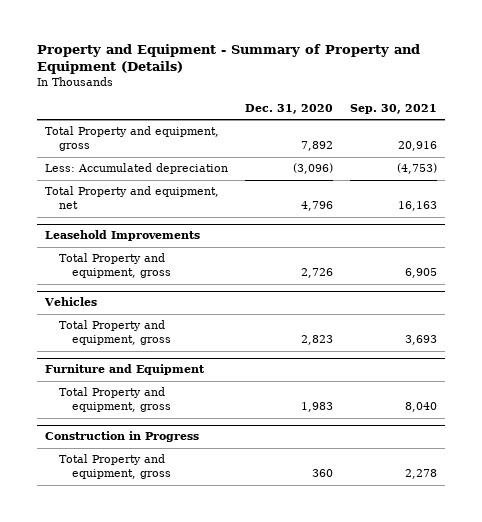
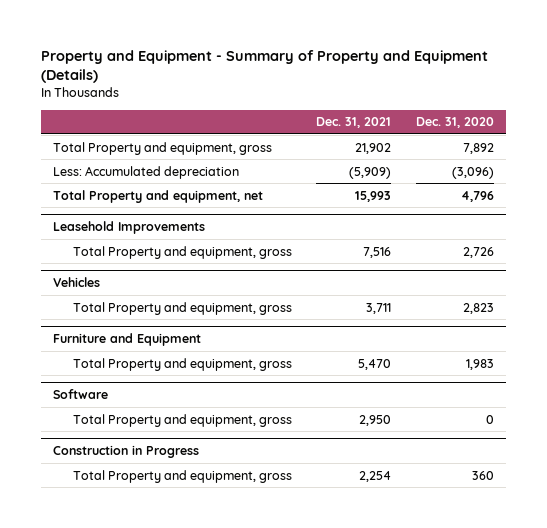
[349,104,437,115] Sep. 30, 2021 -> none
none -> [316,117,392,129] Dec. 31, 2021
none -> [53,389,109,400] Software
none -> [72,413,292,427] Total Property and equipment, gross

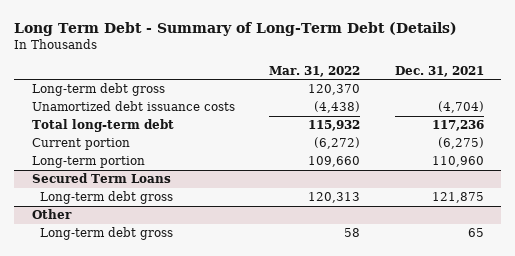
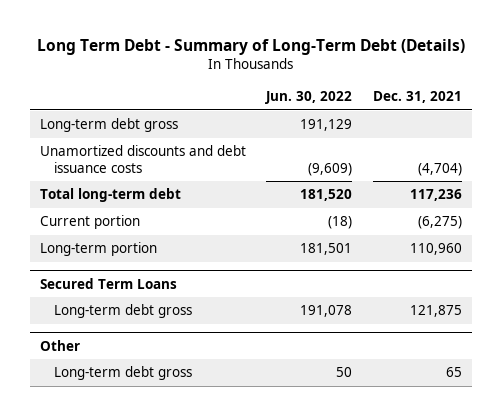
[269,65,361,77] Mar. 31, 2022 -> none
none -> [265,91,353,105] Jun. 30, 2022
[31,101,235,112] Unamortized debt issuance costs -> [40,145,247,173] Unamortized discounts and debt issuance costs

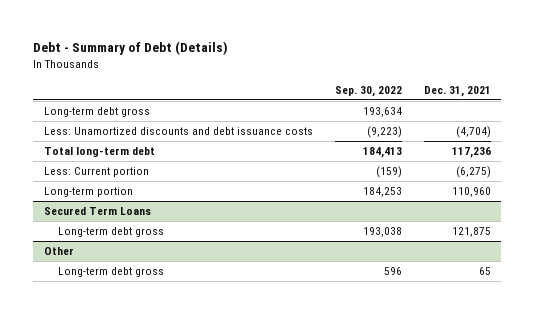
[36,39,465,56] Long Term Debt - Summary of Long-Term Debt (Details) -> [33,40,229,55] Debt - Summary of Debt (Details)
[265,91,353,105] Jun. 30, 2022 -> none
none -> [334,85,402,97] Sep. 30, 2022
[40,145,247,173] Unamortized discounts and debt issuance costs -> [44,127,314,136] Less: Unamortized discounts and debt issuance costs
[40,215,141,230] Current portion -> [44,167,150,178] Less: Current portion

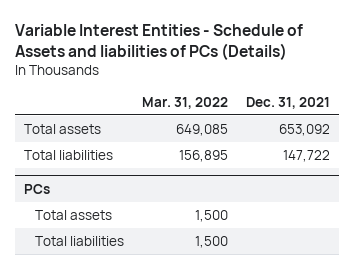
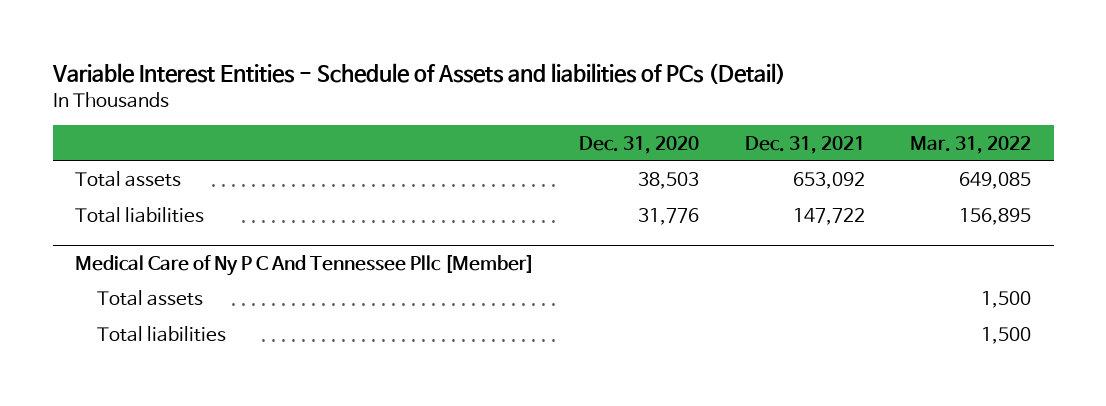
[15,24,304,61] Variable Interest Entities - Schedule of Assets and liabilities of PCs (Details) -> [51,63,786,85] Variable Interest Entities - Schedule of Assets and liabilities of PCs (Detail)
none -> [579,135,700,154] Dec. 31, 2020
[24,183,51,194] PCs -> [75,253,535,276] Medical Care of Ny P C And Tennessee Pllc [Member]

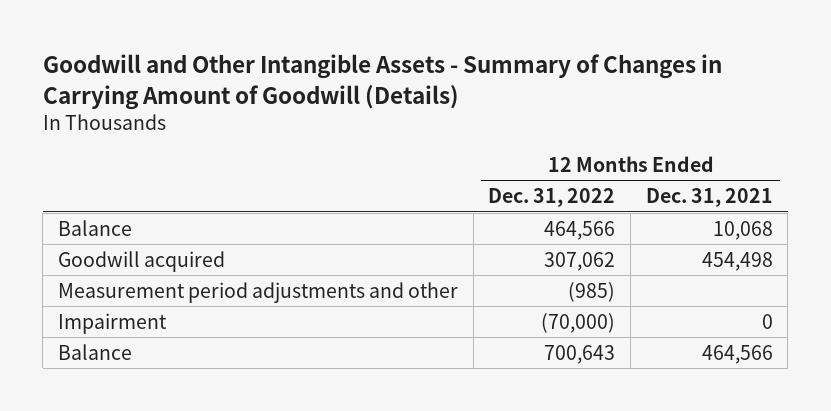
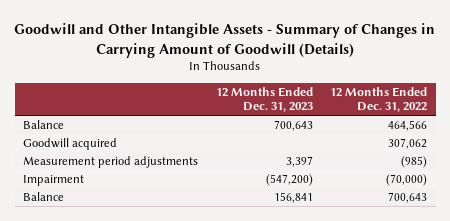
[645,188,773,208] Dec. 31, 2021 -> none
none -> [215,86,313,113] 12 Months Ended Dec. 31, 2023
[58,281,459,303] Measurement period adjustments and other -> [23,155,199,168] Measurement period adjustments

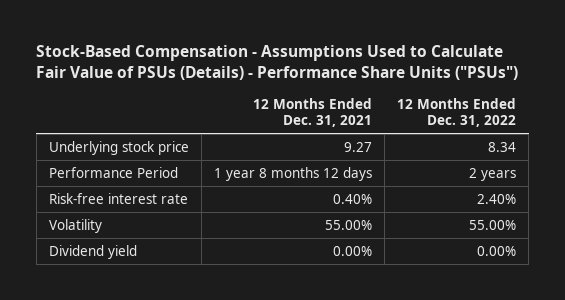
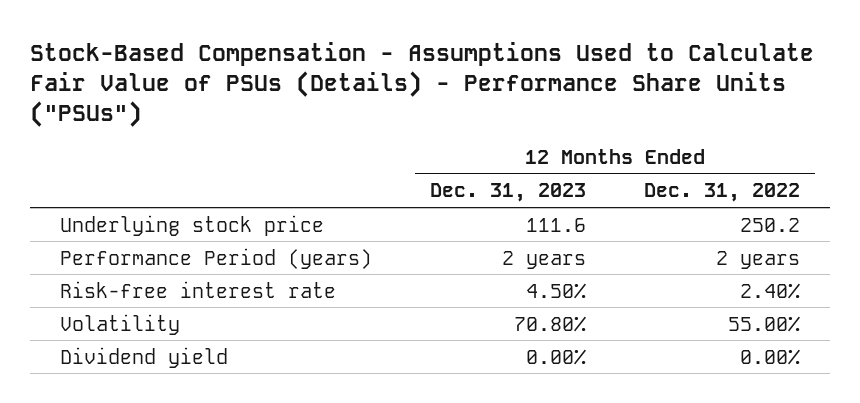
[252,97,372,128] 12 Months Ended Dec. 31, 2021 -> none
none -> [430,183,587,203] Dec. 31, 2023
[488,141,517,152] 8.34 -> [740,217,801,232] 250.2
[48,166,178,178] Performance Period -> [59,247,372,269] Performance Period (years)

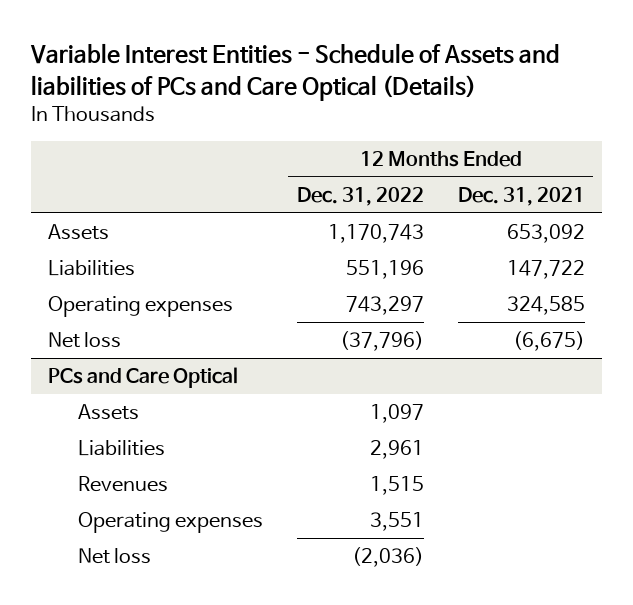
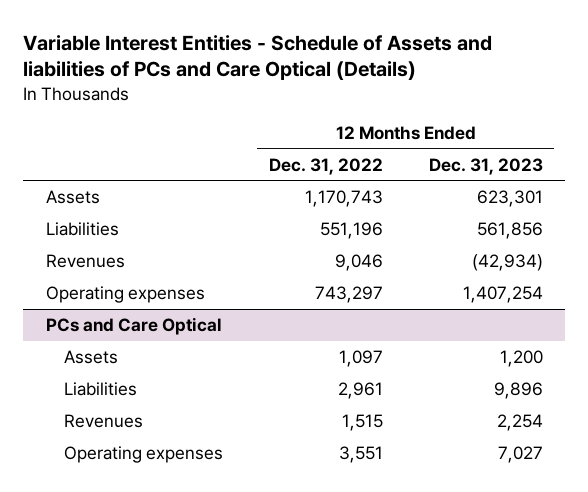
[457,187,585,207] Dec. 31, 2021 -> none
none -> [428,157,543,175] Dec. 31, 2023
none -> [45,253,125,268] Revenues
[47,332,121,349] Net loss -> none
[77,548,151,565] Net loss -> none

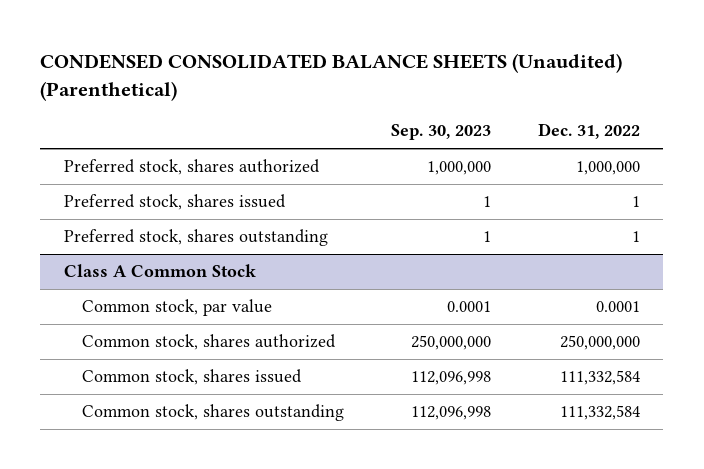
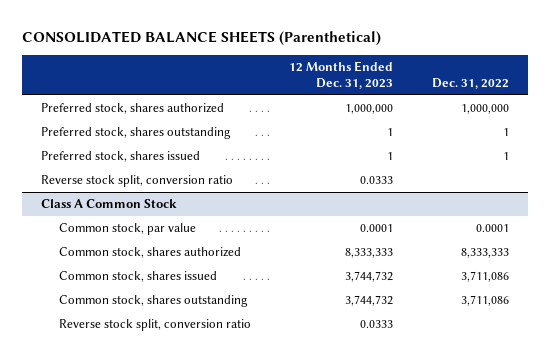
[40,52,623,101] CONDENSED CONSOLIDATED BALANCE SHEETS (Unaudited) (Parenthetical) -> [21,30,381,46] CONSOLIDATED BALANCE SHEETS (Parenthetical)
[391,124,492,141] Sep. 30, 2023 -> none
none -> [289,61,394,89] 12 Months Ended Dec. 31, 2023
[63,194,286,211] Preferred stock, shares issued -> [40,151,200,163] Preferred stock, shares issued
none -> [40,175,233,188] Reverse stock split, conversion ratio
[559,335,640,351] 250,000,000 -> [460,248,509,259] 8,333,333
[559,370,640,386] 111,332,584 -> [460,271,509,283] 3,711,086
[559,405,640,421] 111,332,584 -> [460,295,509,307] 3,711,086
none -> [58,319,251,332] Reverse stock split, conversion ratio

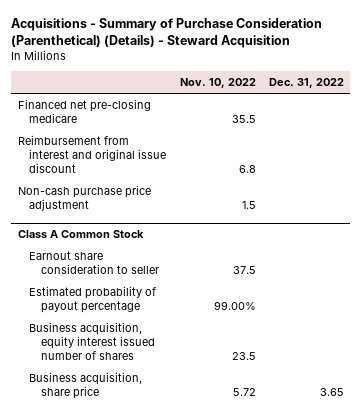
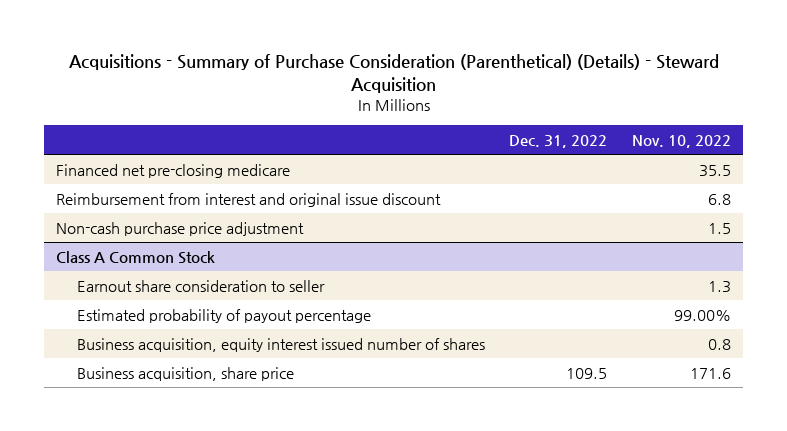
[232,266,256,275] 37.5 -> [707,280,731,293] 1.3
[231,352,256,361] 23.5 -> [707,338,731,350] 0.8
[232,388,256,397] 5.72 -> [689,367,731,379] 171.6
[319,388,344,397] 3.65 -> [566,367,608,379] 109.5

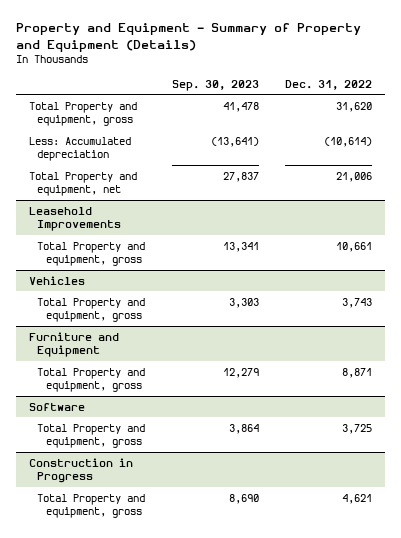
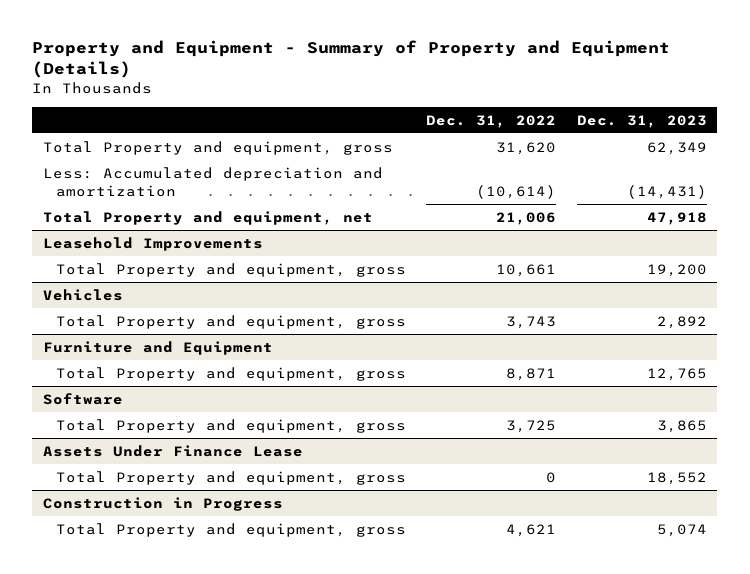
[171,79,259,91] Sep. 30, 2023 -> none
none -> [577,114,708,128] Dec. 31, 2023
[29,136,132,162] Less: Accumulated depreciation -> [42,166,383,197] Less: Accumulated depreciation and amortization
none -> [42,444,303,457] Assets Under Finance Lease
none -> [55,470,406,485] Total Property and equipment, gross

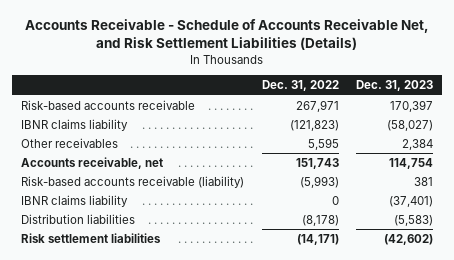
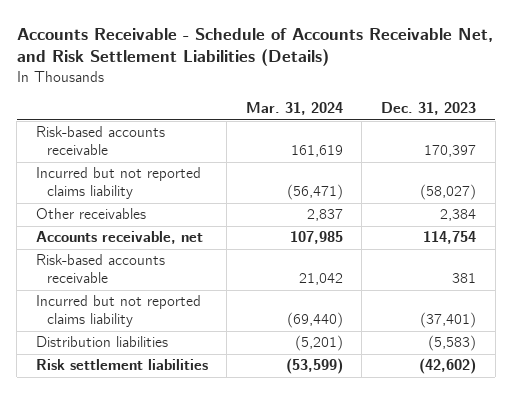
[261,80,339,92] Dec. 31, 2022 -> none
none -> [245,102,343,116] Mar. 31, 2024
[21,118,129,131] IBNR claims liability -> [35,167,201,200] Incurred but not reported claims liability
[21,175,245,188] Risk-based accounts receivable (liability) -> [35,254,165,284] Risk-based accounts receivable
[21,194,129,207] IBNR claims liability -> [35,295,201,328] Incurred but not reported claims liability

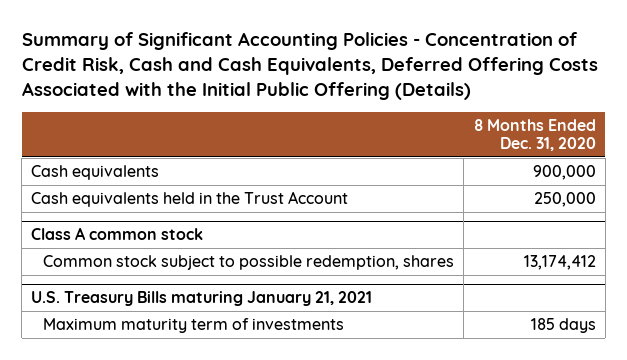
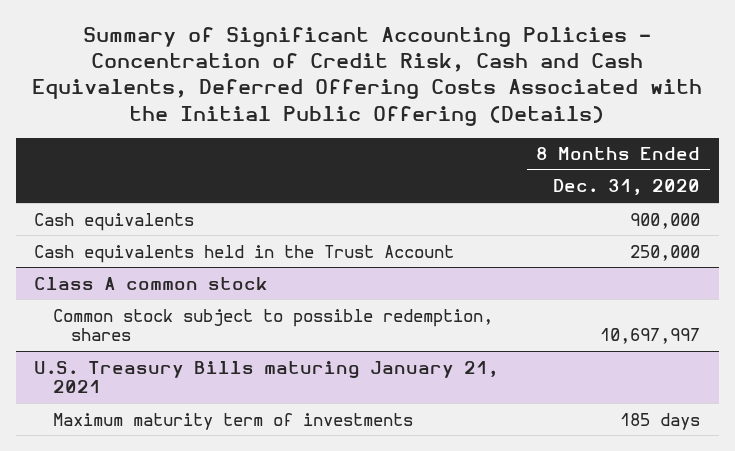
[523,255,596,271] 13,174,412 -> [600,328,701,345] 10,697,997

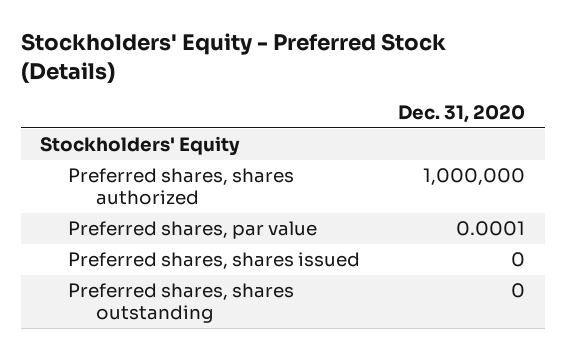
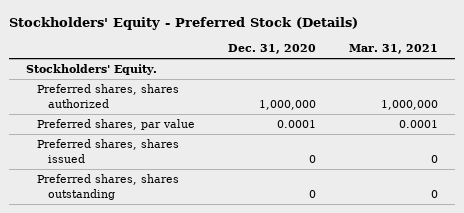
none -> [349,44,439,55] Mar. 31, 2021
[40,136,241,157] Stockholders' Equity -> [25,64,157,76] Stockholders' Equity.

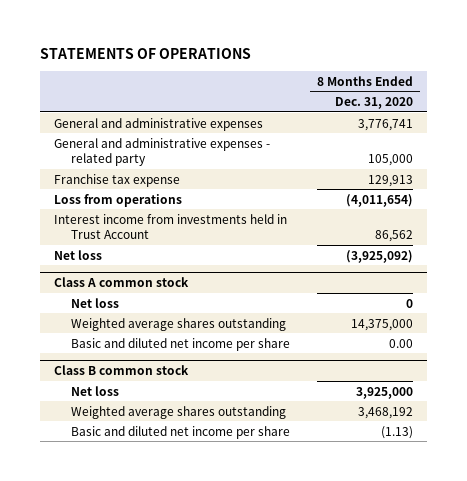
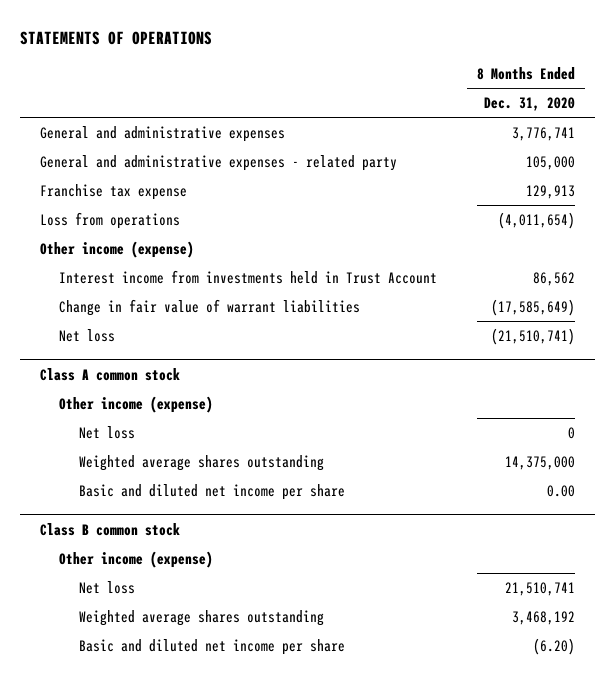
none -> [40,240,195,258] Other income (expense)
none -> [59,298,361,316] Change in fair value of warrant liabilities
[346,249,414,263] (3,925,092) -> [490,327,575,345] (21,510,741)
none -> [59,395,214,413] Other income (expense)
none -> [59,550,214,568] Other income (expense)
[356,386,414,399] 3,925,000 -> [504,581,575,596] 21,510,741
[381,425,414,439] (1.13) -> [532,637,575,655] (6.20)

